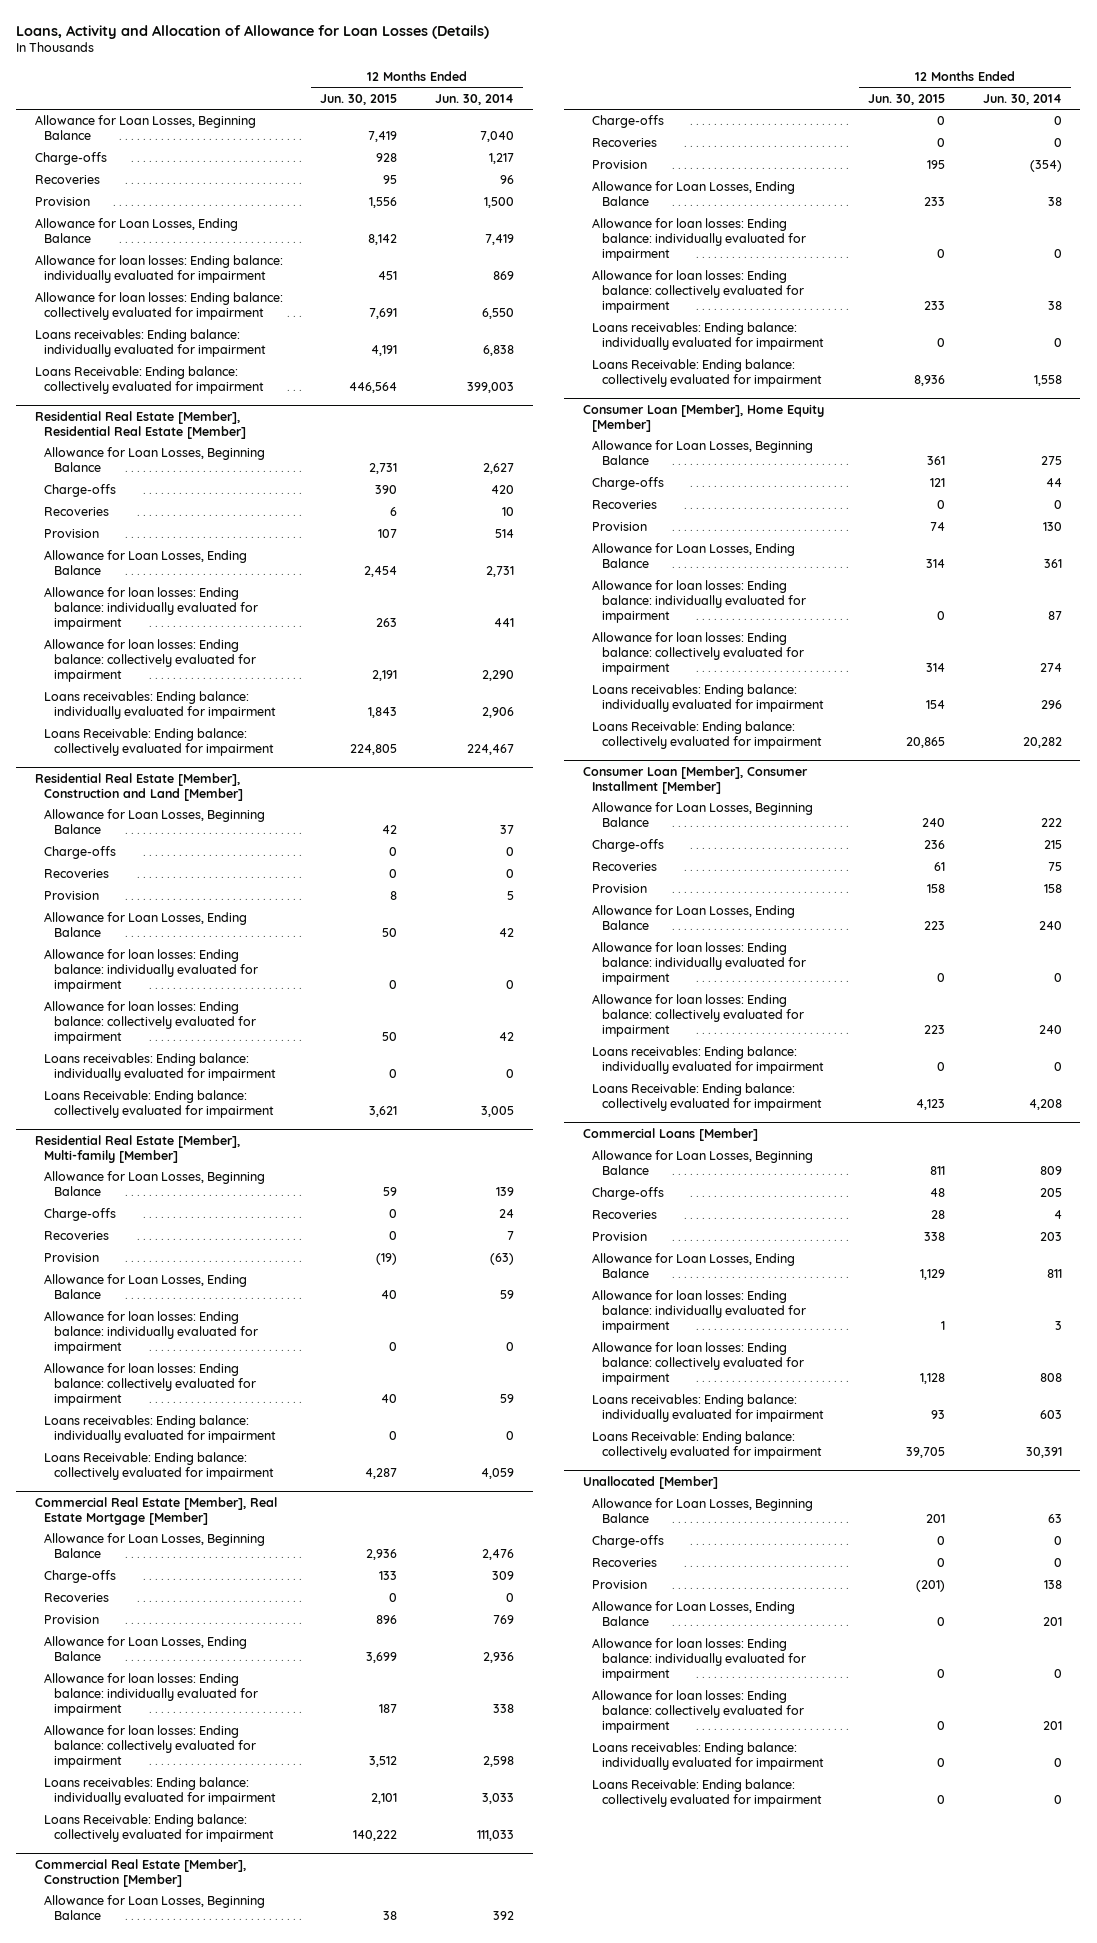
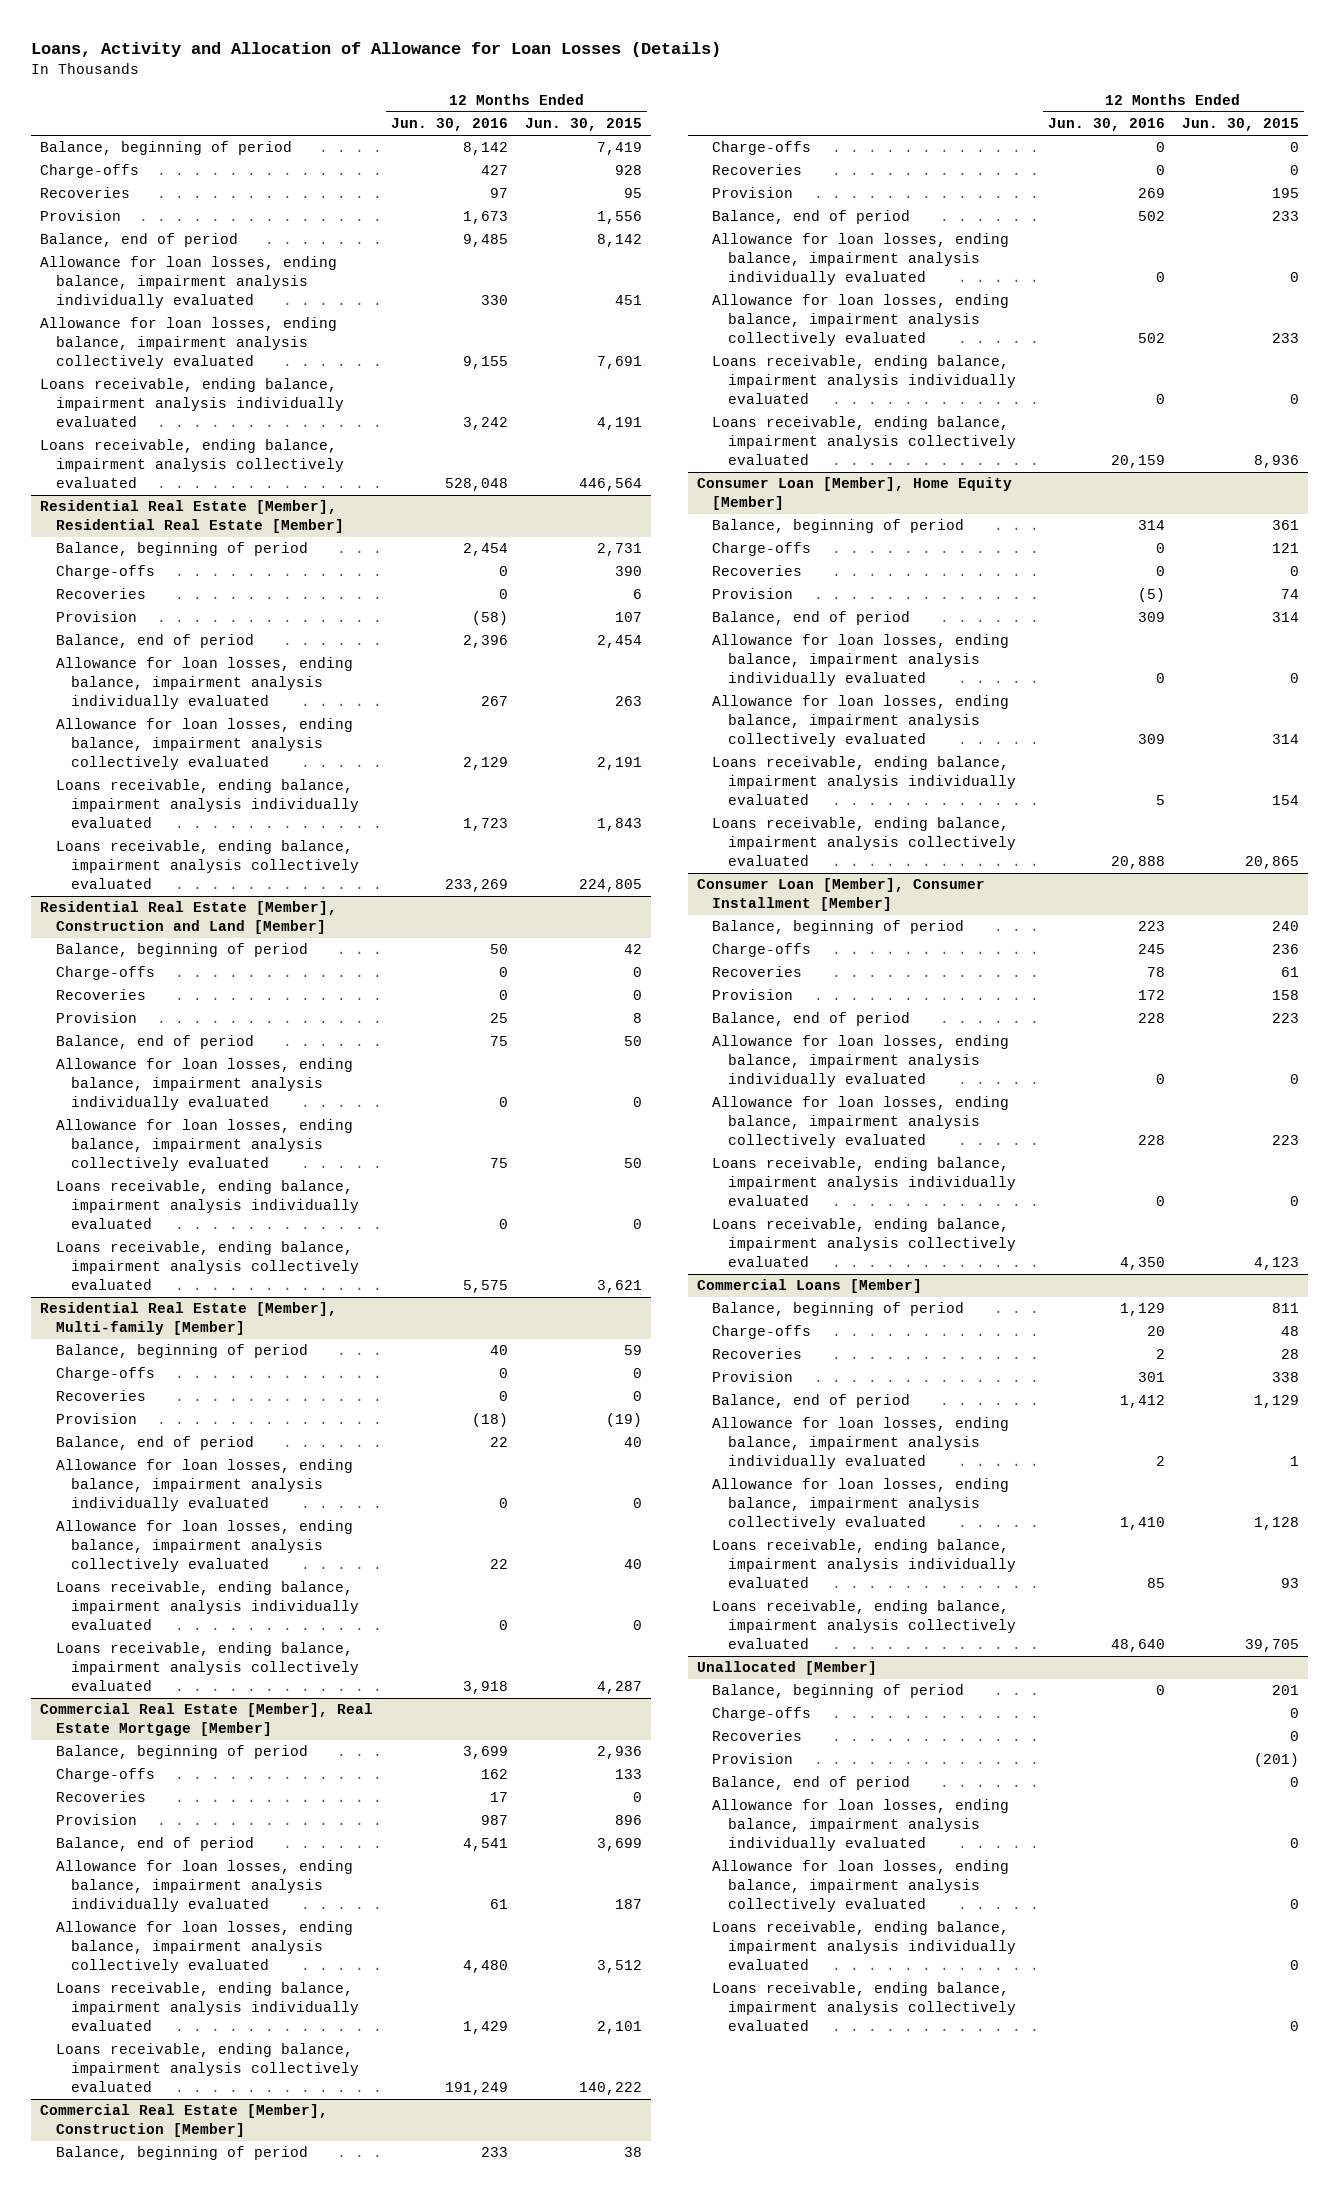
[434,93,514,105] Jun. 30, 2014 -> none
none -> [390,118,508,132] Jun. 30, 2016
[34,115,256,141] Allowance for Loan Losses, Beginning Balance -> [40,141,293,156] Balance, beginning of period
[34,218,238,244] Allowance for Loan Losses, Ending Balance -> [40,233,239,248] Balance, end of period
[34,255,283,284] Allowance for loan losses: Ending balance: individually evaluated for impairment -> [40,256,338,308] Allowance for loan losses, ending balance, impairment analysis individually evaluated
[34,292,283,321] Allowance for loan losses: Ending balance: collectively evaluated for impairment -> [40,317,338,369] Allowance for loan losses, ending balance, impairment analysis collectively evaluated
[34,329,267,358] Loans receivables: Ending balance: individually evaluated for impairment -> [40,378,344,427] Loans receivable, ending balance, impairment analysis individually evaluated
[34,366,265,395] Loans Receivable: Ending balance: collectively evaluated for impairment -> [40,439,344,488] Loans receivable, ending balance, impairment analysis collectively evaluated
[44,447,266,473] Allowance for Loan Losses, Beginning Balance -> [55,542,308,557] Balance, beginning of period
[44,550,248,576] Allowance for Loan Losses, Ending Balance -> [55,634,254,649] Balance, end of period
[44,587,258,631] Allowance for loan losses: Ending balance: individually evaluated for impairment -> [55,657,353,709] Allowance for loan losses, ending balance, impairment analysis individually evaluated
[44,639,256,683] Allowance for loan losses: Ending balance: collectively evaluated for impairment -> [55,718,353,770] Allowance for loan losses, ending balance, impairment analysis collectively evaluated
[44,691,276,720] Loans receivables: Ending balance: individually evaluated for impairment -> [55,779,360,828] Loans receivable, ending balance, impairment analysis individually evaluated
[44,728,274,757] Loans Receivable: Ending balance: collectively evaluated for impairment -> [55,840,360,889] Loans receivable, ending balance, impairment analysis collectively evaluated
[44,809,266,835] Allowance for Loan Losses, Beginning Balance -> [55,943,308,958] Balance, beginning of period
[44,912,248,938] Allowance for Loan Losses, Ending Balance -> [55,1035,254,1050] Balance, end of period
[44,949,258,993] Allowance for loan losses: Ending balance: individually evaluated for impairment -> [55,1058,353,1110] Allowance for loan losses, ending balance, impairment analysis individually evaluated
[44,1001,256,1045] Allowance for loan losses: Ending balance: collectively evaluated for impairment -> [55,1119,353,1171] Allowance for loan losses, ending balance, impairment analysis collectively evaluated
[44,1053,276,1082] Loans receivables: Ending balance: individually evaluated for impairment -> [55,1180,360,1229] Loans receivable, ending balance, impairment analysis individually evaluated
[44,1090,274,1119] Loans Receivable: Ending balance: collectively evaluated for impairment -> [55,1241,360,1290] Loans receivable, ending balance, impairment analysis collectively evaluated
[44,1171,266,1197] Allowance for Loan Losses, Beginning Balance -> [55,1344,308,1359] Balance, beginning of period
[44,1274,248,1300] Allowance for Loan Losses, Ending Balance -> [55,1436,254,1451] Balance, end of period
[44,1311,258,1355] Allowance for loan losses: Ending balance: individually evaluated for impairment -> [55,1459,353,1511] Allowance for loan losses, ending balance, impairment analysis individually evaluated
[44,1363,256,1407] Allowance for loan losses: Ending balance: collectively evaluated for impairment -> [55,1520,353,1572] Allowance for loan losses, ending balance, impairment analysis collectively evaluated
[44,1415,276,1444] Loans receivables: Ending balance: individually evaluated for impairment -> [55,1581,360,1630] Loans receivable, ending balance, impairment analysis individually evaluated
[44,1452,274,1481] Loans Receivable: Ending balance: collectively evaluated for impairment -> [55,1642,360,1691] Loans receivable, ending balance, impairment analysis collectively evaluated
[44,1533,266,1559] Allowance for Loan Losses, Beginning Balance -> [55,1745,308,1760] Balance, beginning of period
[44,1636,248,1662] Allowance for Loan Losses, Ending Balance -> [55,1837,254,1852] Balance, end of period
[44,1673,258,1717] Allowance for loan losses: Ending balance: individually evaluated for impairment -> [55,1860,353,1912] Allowance for loan losses, ending balance, impairment analysis individually evaluated
[44,1725,256,1769] Allowance for loan losses: Ending balance: collectively evaluated for impairment -> [55,1921,353,1973] Allowance for loan losses, ending balance, impairment analysis collectively evaluated
[44,1777,276,1806] Loans receivables: Ending balance: individually evaluated for impairment -> [55,1982,360,2031] Loans receivable, ending balance, impairment analysis individually evaluated
[44,1814,274,1843] Loans Receivable: Ending balance: collectively evaluated for impairment -> [55,2043,360,2092] Loans receivable, ending balance, impairment analysis collectively evaluated
[44,1895,266,1921] Allowance for Loan Losses, Beginning Balance -> [55,2146,308,2161] Balance, beginning of period
[592,181,796,207] Allowance for Loan Losses, Ending Balance -> [712,210,911,225] Balance, end of period
[592,218,806,262] Allowance for loan losses: Ending balance: individually evaluated for impairment -> [712,233,1010,285] Allowance for loan losses, ending balance, impairment analysis individually evaluated
[592,270,804,314] Allowance for loan losses: Ending balance: collectively evaluated for impairment -> [712,294,1010,346] Allowance for loan losses, ending balance, impairment analysis collectively evaluated
[592,322,824,351] Loans receivables: Ending balance: individually evaluated for impairment -> [712,355,1016,404] Loans receivable, ending balance, impairment analysis individually evaluated
[592,359,822,388] Loans Receivable: Ending balance: collectively evaluated for impairment -> [712,416,1016,465] Loans receivable, ending balance, impairment analysis collectively evaluated
[592,440,814,466] Allowance for Loan Losses, Beginning Balance -> [712,519,965,534] Balance, beginning of period
[592,543,796,569] Allowance for Loan Losses, Ending Balance -> [712,611,911,626] Balance, end of period
[592,580,806,624] Allowance for loan losses: Ending balance: individually evaluated for impairment -> [712,634,1010,686] Allowance for loan losses, ending balance, impairment analysis individually evaluated
[592,632,804,676] Allowance for loan losses: Ending balance: collectively evaluated for impairment -> [712,695,1010,747] Allowance for loan losses, ending balance, impairment analysis collectively evaluated
[592,684,824,713] Loans receivables: Ending balance: individually evaluated for impairment -> [712,756,1016,805] Loans receivable, ending balance, impairment analysis individually evaluated
[592,721,822,750] Loans Receivable: Ending balance: collectively evaluated for impairment -> [712,817,1016,866] Loans receivable, ending balance, impairment analysis collectively evaluated
[592,802,814,828] Allowance for Loan Losses, Beginning Balance -> [712,920,965,935] Balance, beginning of period
[592,905,796,931] Allowance for Loan Losses, Ending Balance -> [712,1012,911,1027] Balance, end of period
[592,942,806,986] Allowance for loan losses: Ending balance: individually evaluated for impairment -> [712,1035,1010,1087] Allowance for loan losses, ending balance, impairment analysis individually evaluated
[592,994,804,1038] Allowance for loan losses: Ending balance: collectively evaluated for impairment -> [712,1096,1010,1148] Allowance for loan losses, ending balance, impairment analysis collectively evaluated
[592,1046,824,1075] Loans receivables: Ending balance: individually evaluated for impairment -> [712,1157,1016,1206] Loans receivable, ending balance, impairment analysis individually evaluated
[592,1083,822,1112] Loans Receivable: Ending balance: collectively evaluated for impairment -> [712,1218,1016,1267] Loans receivable, ending balance, impairment analysis collectively evaluated
[592,1150,814,1176] Allowance for Loan Losses, Beginning Balance -> [712,1302,965,1317] Balance, beginning of period
[592,1253,796,1279] Allowance for Loan Losses, Ending Balance -> [712,1394,911,1409] Balance, end of period
[592,1290,806,1334] Allowance for loan losses: Ending balance: individually evaluated for impairment -> [712,1417,1010,1469] Allowance for loan losses, ending balance, impairment analysis individually evaluated
[592,1342,804,1386] Allowance for loan losses: Ending balance: collectively evaluated for impairment -> [712,1478,1010,1530] Allowance for loan losses, ending balance, impairment analysis collectively evaluated
[592,1394,824,1423] Loans receivables: Ending balance: individually evaluated for impairment -> [712,1539,1016,1588] Loans receivable, ending balance, impairment analysis individually evaluated
[592,1431,822,1460] Loans Receivable: Ending balance: collectively evaluated for impairment -> [712,1600,1016,1649] Loans receivable, ending balance, impairment analysis collectively evaluated
[592,1498,814,1524] Allowance for Loan Losses, Beginning Balance -> [712,1684,965,1699] Balance, beginning of period
[592,1601,796,1627] Allowance for Loan Losses, Ending Balance -> [712,1776,911,1791] Balance, end of period
[592,1638,806,1682] Allowance for loan losses: Ending balance: individually evaluated for impairment -> [712,1799,1010,1851] Allowance for loan losses, ending balance, impairment analysis individually evaluated
[592,1690,804,1734] Allowance for loan losses: Ending balance: collectively evaluated for impairment -> [712,1860,1010,1912] Allowance for loan losses, ending balance, impairment analysis collectively evaluated
[592,1742,824,1771] Loans receivables: Ending balance: individually evaluated for impairment -> [712,1921,1016,1970] Loans receivable, ending balance, impairment analysis individually evaluated
[592,1779,822,1808] Loans Receivable: Ending balance: collectively evaluated for impairment -> [712,1982,1016,2031] Loans receivable, ending balance, impairment analysis collectively evaluated

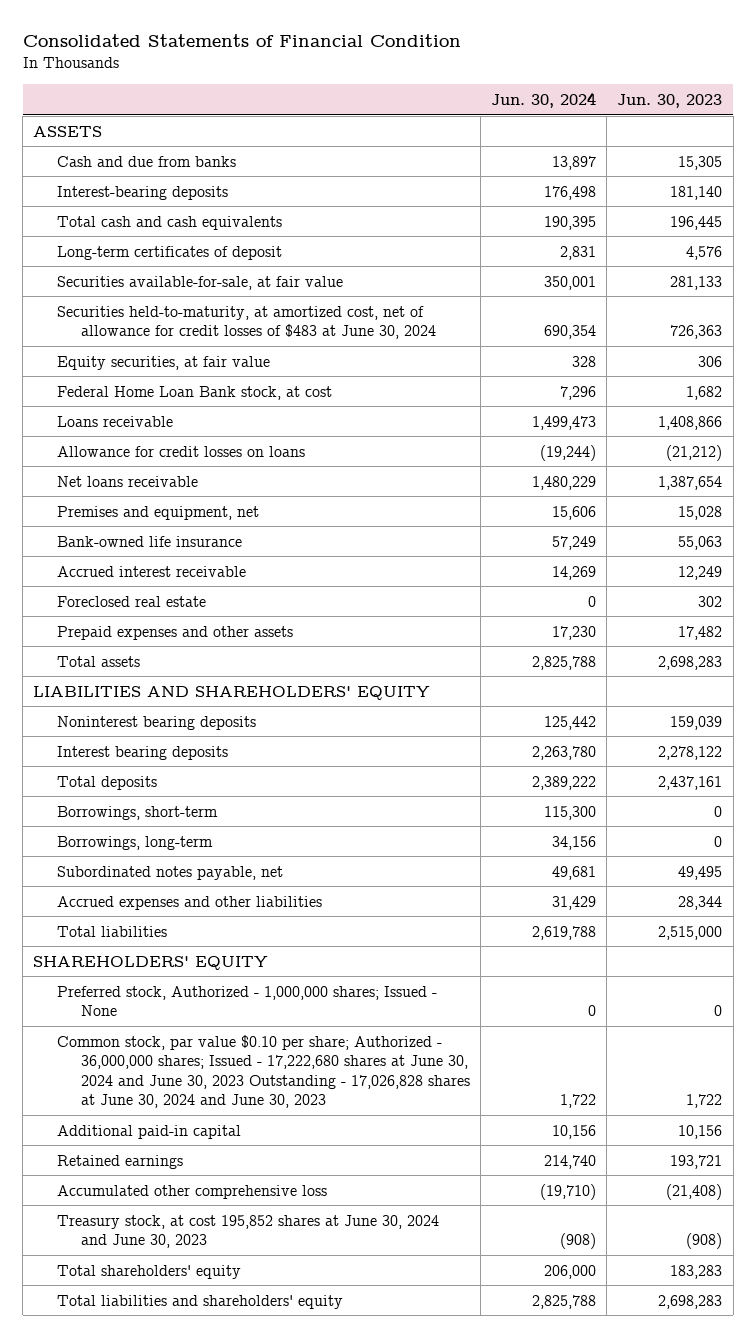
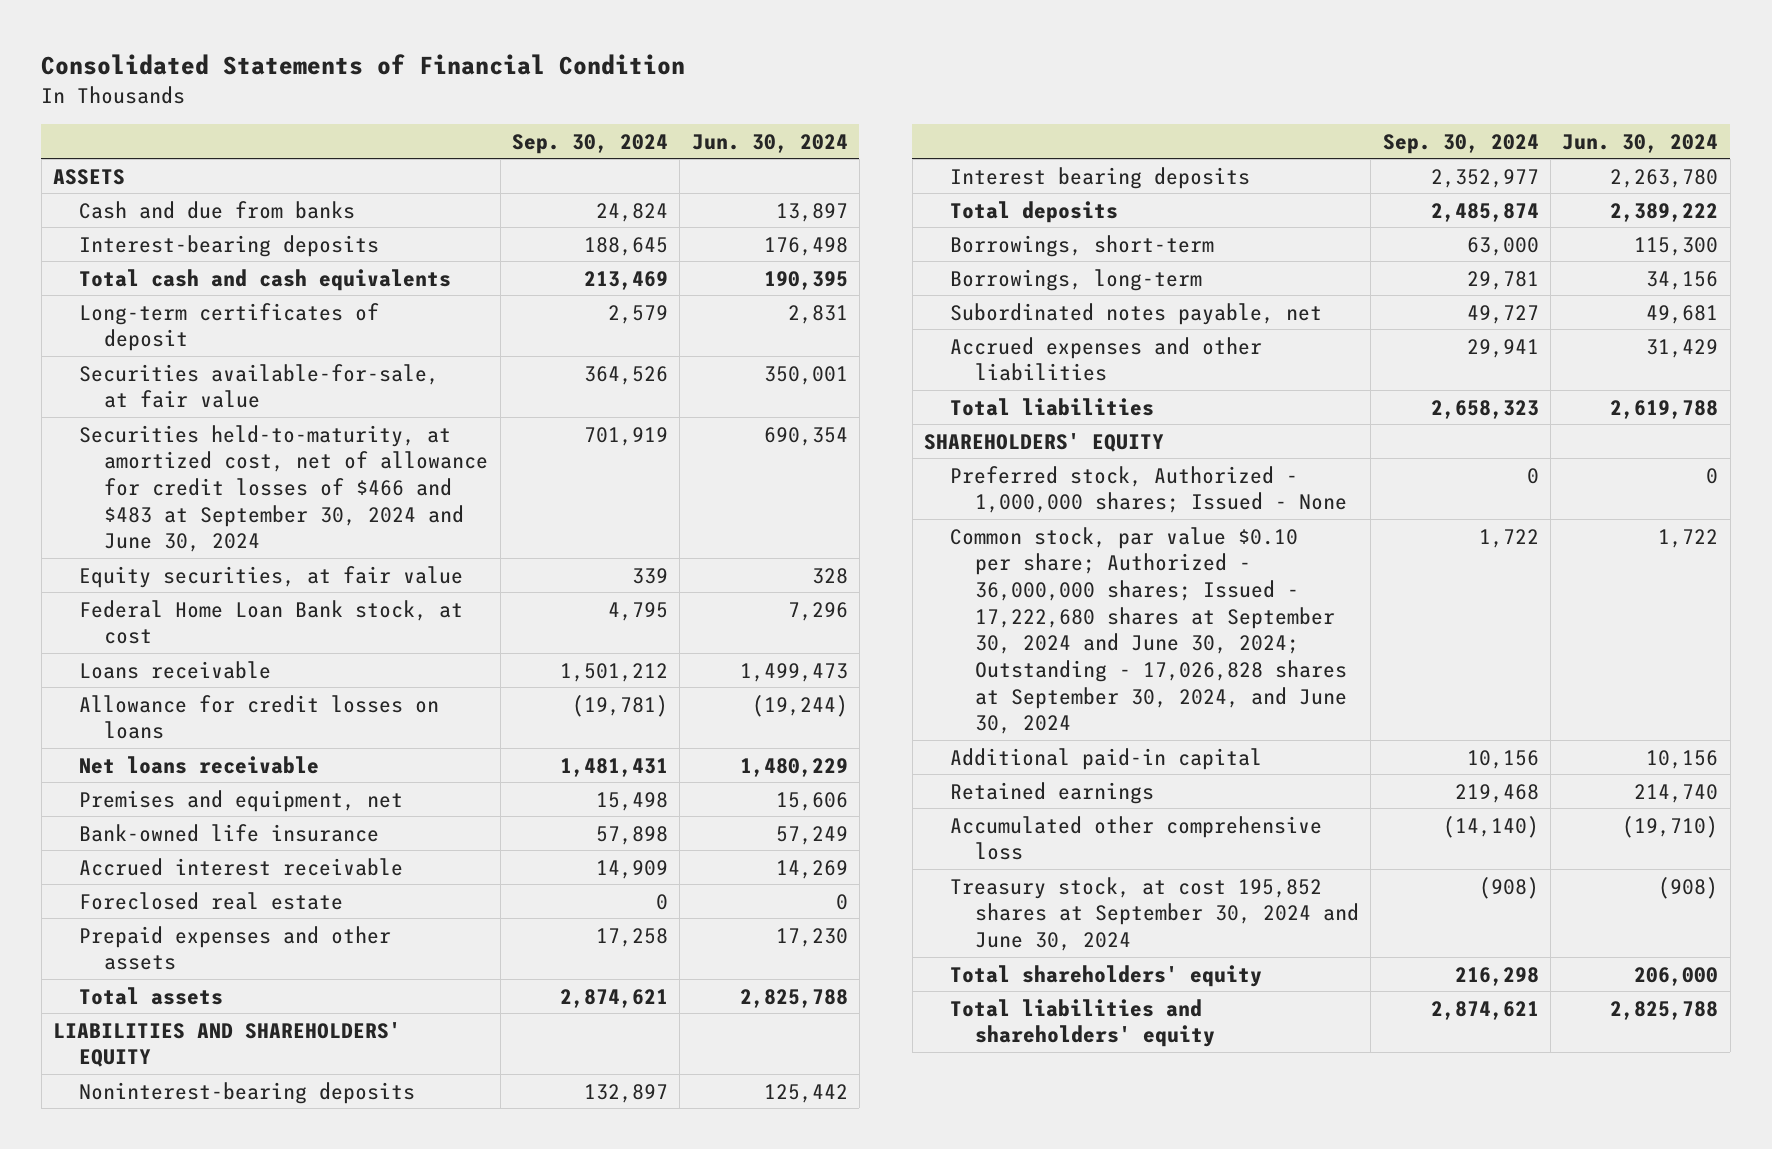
[617,93,723,108] Jun. 30, 2023 -> none
none -> [511,133,668,154] Sep. 30, 2024
[57,305,437,340] Securities held-to-maturity, at amortized cost, net of allowance for credit losses of $483 at June 30, 2024 -> [78,424,489,553] Securities held-to-maturity, at amortized cost, net of allowance for credit losses of $466 and $483 at September 30, 2024 and June 30, 2024
[57,715,257,730] Noninterest bearing deposits -> [78,1081,415,1104] Noninterest-bearing deposits
[57,1034,471,1109] Common stock, par value $0.10 per share; Authorized - 36,000,000 shares; Issued - 17,222,680 shares at June 30, 2024 and June 30, 2023 Outstanding - 17,026,828 shares at June 30, 2024 and June 30, 2023 -> [949,526,1348,735] Common stock, par value $0.10 per share; Authorized - 36,000,000 shares; Issued - 17,222,680 shares at September 30, 2024 and June 30, 2024; Outstanding - 17,026,828 shares at September 30, 2024, and June 30, 2024
[57,1214,440,1249] Treasury stock, at cost 195,852 shares at June 30, 2024 and June 30, 2023 -> [949,876,1360,951] Treasury stock, at cost 195,852 shares at September 30, 2024 and June 30, 2024

